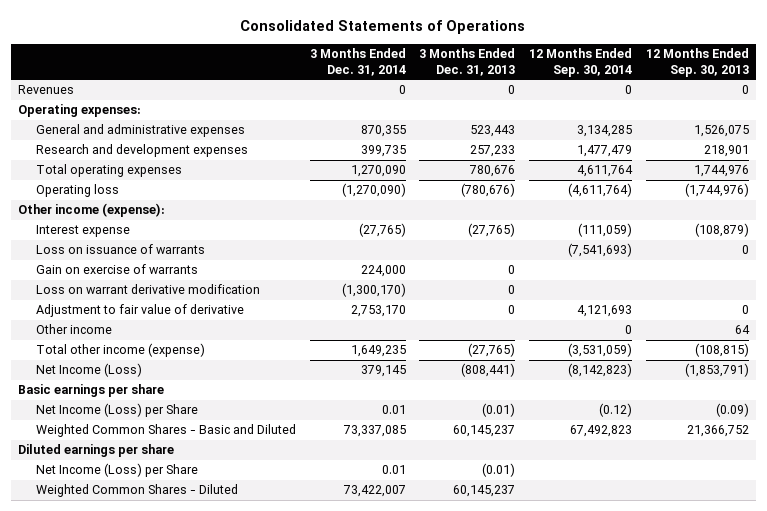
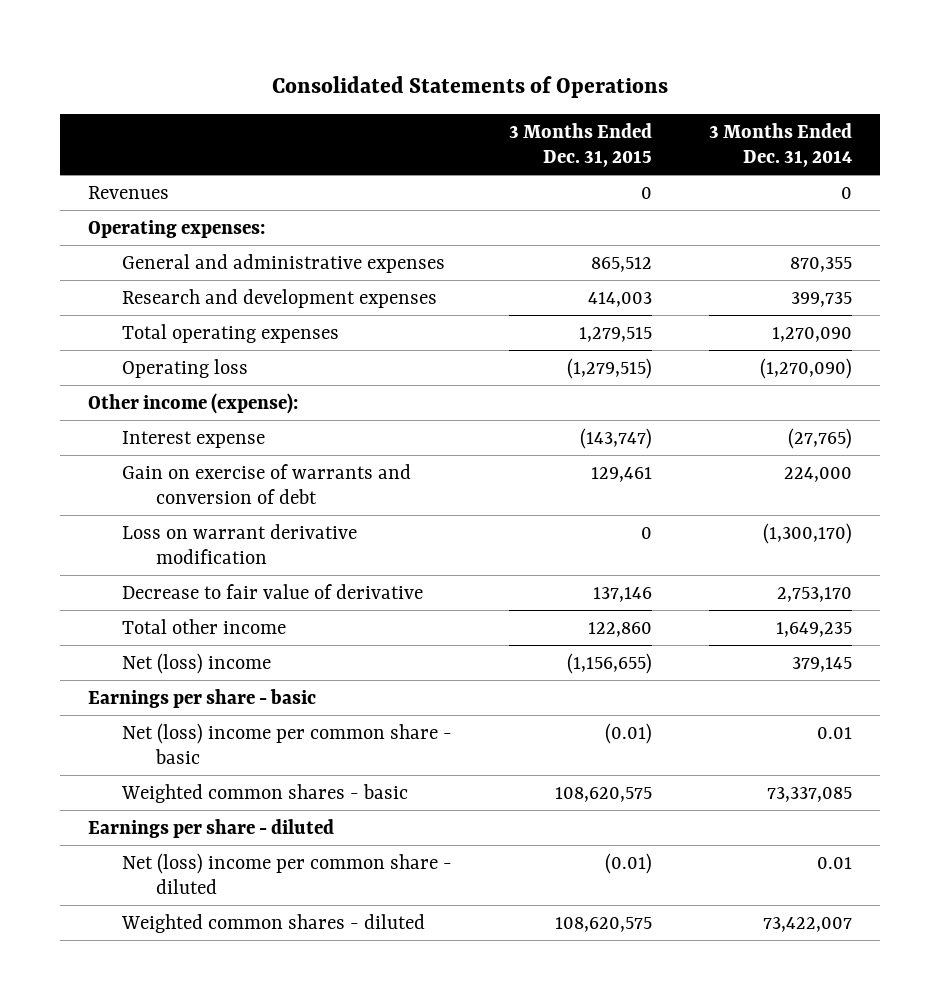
[419,48,516,76] 3 Months Ended Dec. 31, 2013 -> none
[528,48,632,77] 12 Months Ended Sep. 30, 2014 -> none
[645,48,749,77] 12 Months Ended Sep. 30, 2013 -> none
none -> [508,122,652,168] 3 Months Ended Dec. 31, 2015
[35,244,205,255] Loss on issuance of warrants -> none
[35,264,198,275] Gain on exercise of warrants -> [122,463,412,504] Gain on exercise of warrants and conversion of debt
[35,324,112,335] Other income -> none
[35,304,244,318] Adjustment to fair value of derivative -> [122,583,424,599] Decrease to fair value of derivative
[35,343,205,358] Total other income (expense) -> [122,618,287,634] Total other income
[35,363,142,378] Net Income (Loss) -> [122,652,272,674] Net (loss) income
[18,384,165,398] Basic earnings per share -> [88,688,317,708] Earnings per share - basic
[35,403,198,418] Net Income (Loss) per Share -> [122,722,453,764] Net (loss) income per common share - basic
[35,424,296,438] Weighted Common Shares - Basic and Diluted -> [121,783,409,803] Weighted common shares - basic
[18,444,175,458] Diluted earnings per share -> [88,818,335,838] Earnings per share - diluted
[35,463,198,478] Net Income (Loss) per Share -> [122,852,453,894] Net (loss) income per common share - diluted
[35,484,238,498] Weighted Common Shares - Diluted -> [121,913,426,933] Weighted common shares - diluted

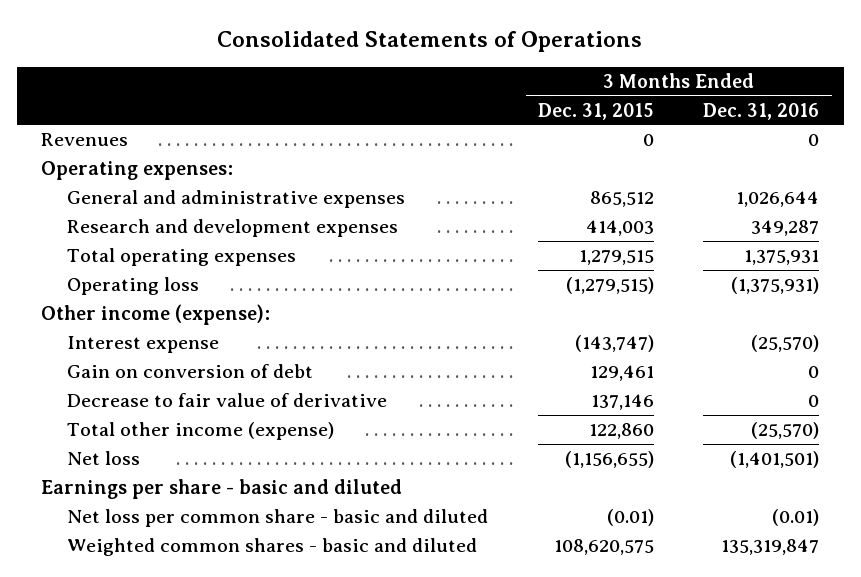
[708,122,852,168] 3 Months Ended Dec. 31, 2014 -> none
none -> [703,102,820,120] Dec. 31, 2016
[122,523,358,564] Loss on warrant derivative modification -> none
[122,463,412,504] Gain on exercise of warrants and conversion of debt -> [67,364,314,379] Gain on conversion of debt
[88,818,335,838] Earnings per share - diluted -> none
[122,852,453,894] Net (loss) income per common share - diluted -> none
[121,913,426,933] Weighted common shares - diluted -> none
[122,618,287,634] Total other income -> [67,422,335,441] Total other income (expense)
[122,652,272,674] Net (loss) income -> [67,451,141,466] Net loss
[88,688,317,708] Earnings per share - basic -> [41,479,403,500] Earnings per share - basic and diluted
[122,722,453,764] Net (loss) income per common share - basic -> [67,509,489,528] Net loss per common share - basic and diluted
[121,783,409,803] Weighted common shares - basic -> [67,538,478,557] Weighted common shares - basic and diluted

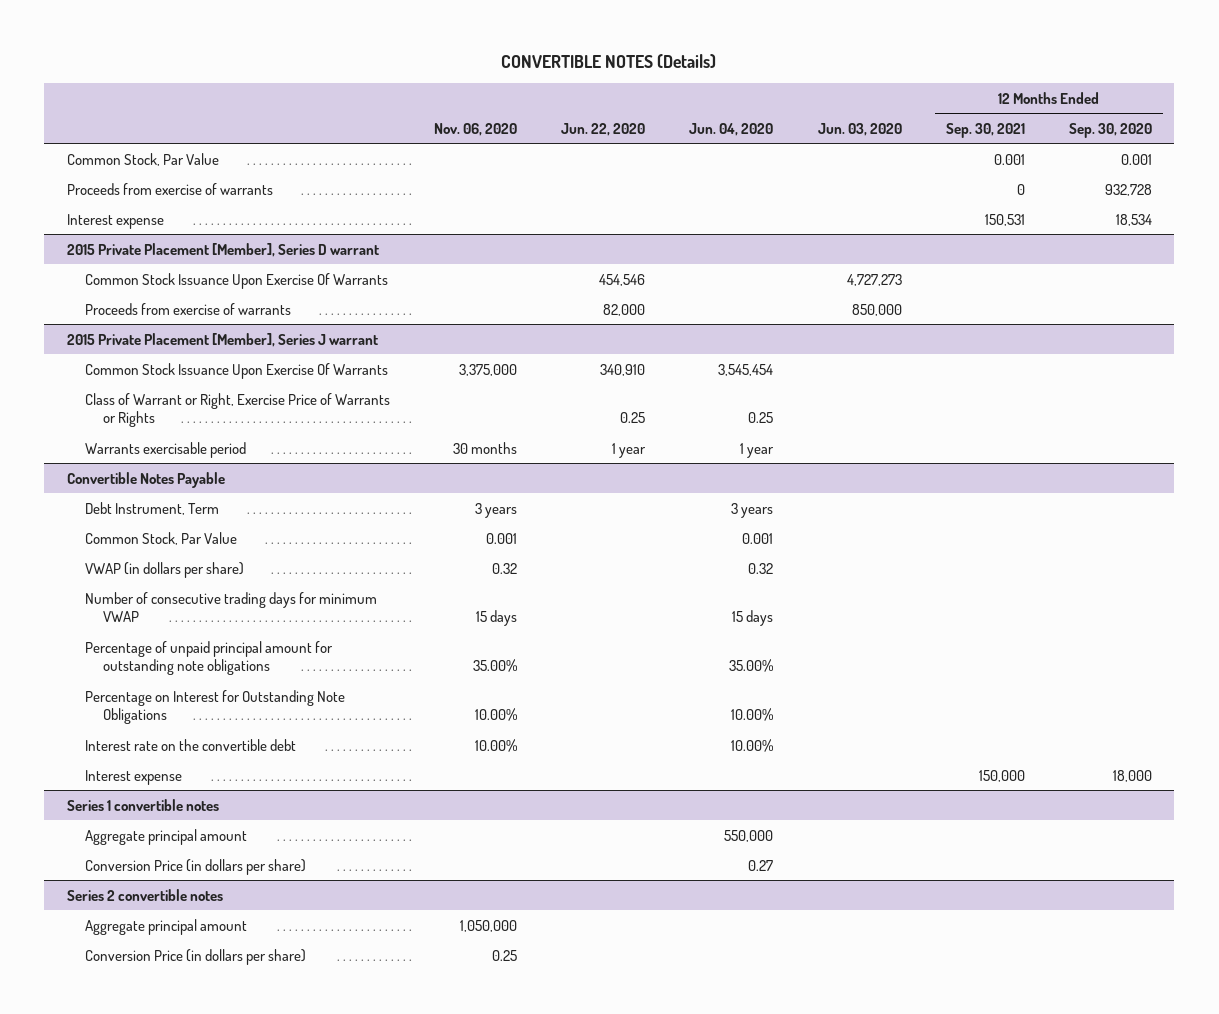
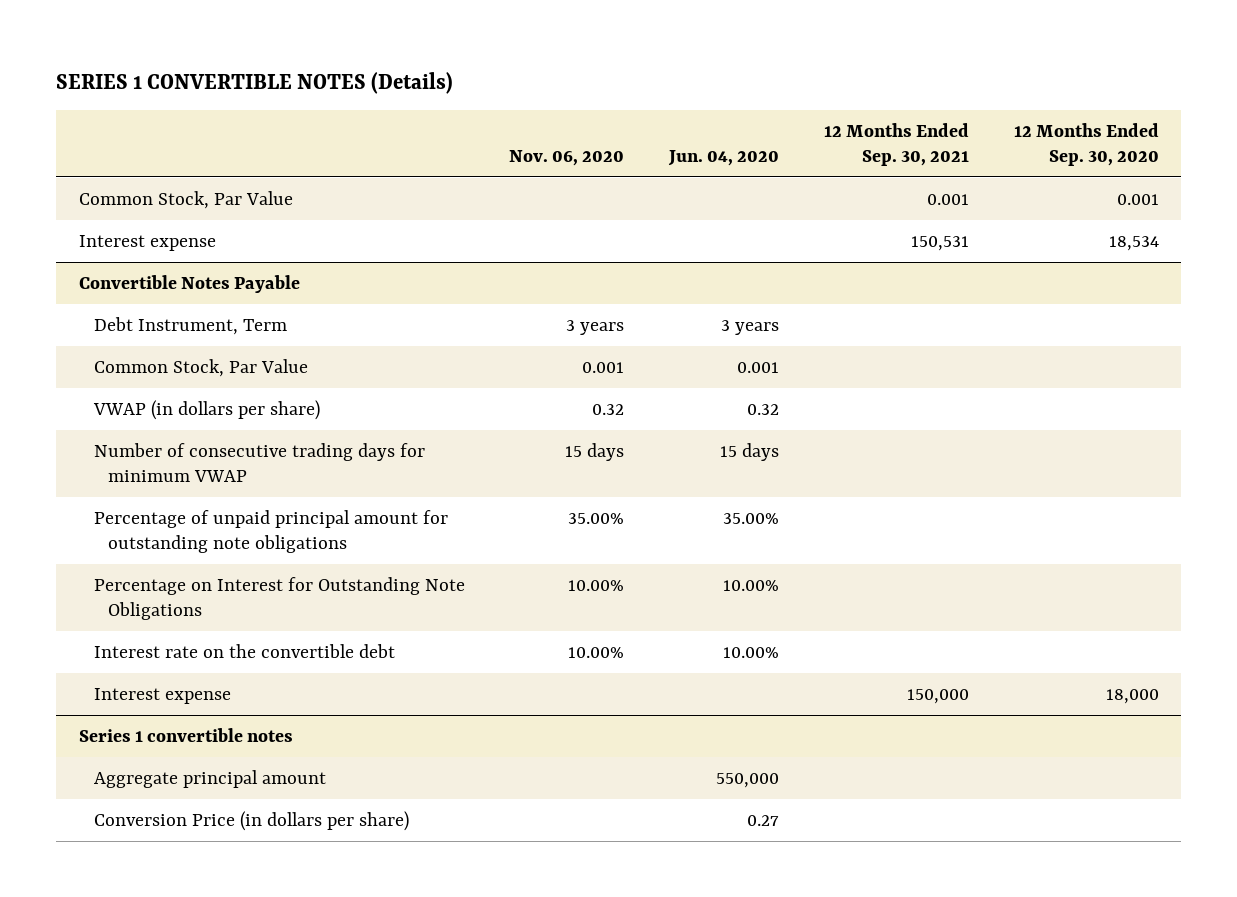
[501,53,717,68] CONVERTIBLE NOTES (Details) -> [56,71,454,94] SERIES 1 CONVERTIBLE NOTES (Details)
[561,122,646,136] Jun. 22, 2020 -> none
[817,122,902,136] Jun. 03, 2020 -> none
[66,182,273,195] Proceeds from exercise of warrants -> none
[66,242,379,257] 2015 Private Placement [Member], Series D warrant -> none
[84,272,388,289] Common Stock Issuance Upon Exercise Of Warrants -> none
[84,302,291,315] Proceeds from exercise of warrants -> none
[66,332,378,347] 2015 Private Placement [Member], Series J warrant -> none
[84,362,388,379] Common Stock Issuance Upon Exercise Of Warrants -> none
[84,392,390,428] Class of Warrant or Right, Exercise Price of Warrants or Rights -> none
[84,441,246,458] Warrants exercisable period -> none
[66,888,223,901] Series 2 convertible notes -> none
[84,918,247,935] Aggregate principal amount -> none
[84,948,306,965] Conversion Price (in dollars per share) -> none

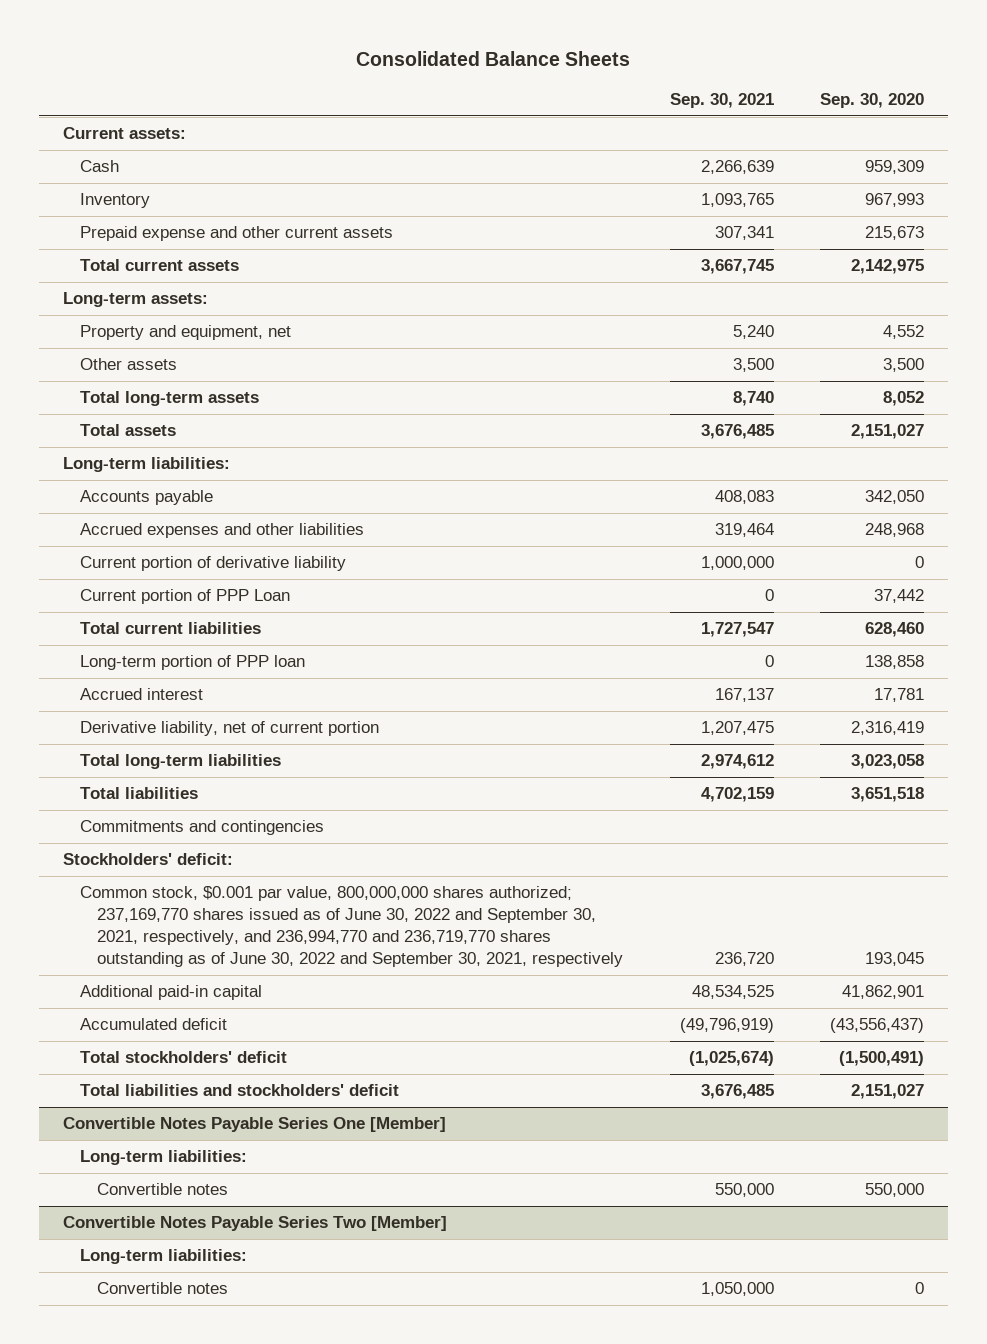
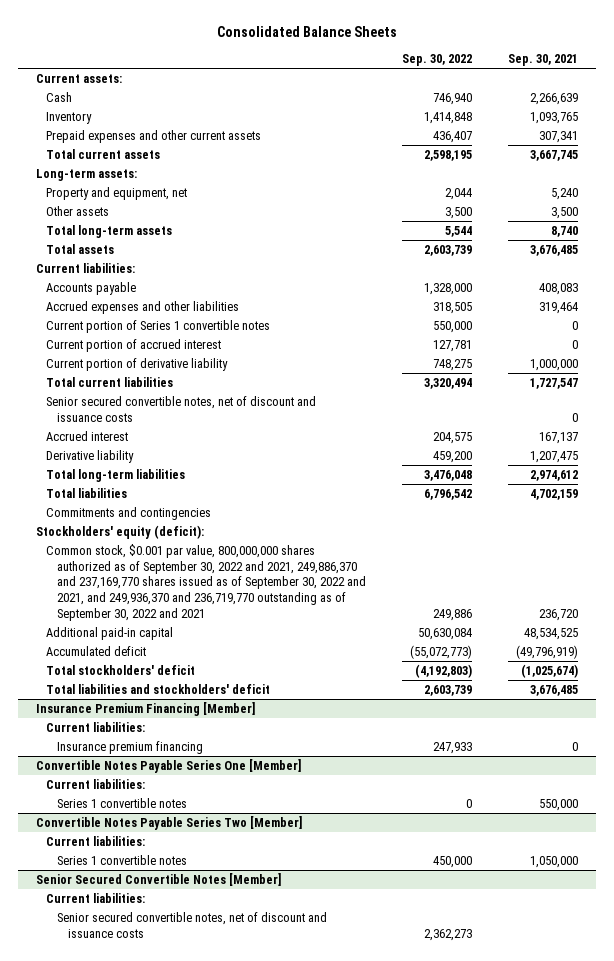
[820,93,925,109] Sep. 30, 2020 -> none
none -> [402,54,473,67] Sep. 30, 2022
[79,226,393,242] Prepaid expense and other current assets -> [46,129,262,143] Prepaid expenses and other current assets
[62,457,230,473] Long-term liabilities: -> [35,262,135,273] Current liabilities:
none -> [46,319,271,333] Current portion of Series 1 convertible notes
none -> [46,338,222,352] Current portion of accrued interest
[79,589,290,605] Current portion of PPP Loan -> none
[79,655,305,671] Long-term portion of PPP loan -> none
none -> [46,395,317,422] Senior secured convertible notes, net of discount and issuance costs
[79,721,379,737] Derivative liability, net of current portion -> [46,449,135,463] Derivative liability
[62,853,233,866] Stockholders' deficit: -> [35,524,204,539] Stockholders' equity (deficit):
[79,886,624,968] Common stock, $0.001 par value, 800,000,000 shares authorized; 237,169,770 shares issued as of June 30, 2022 and September 30, 2021, respectively, and 236,994,770 and 236,719,770 shares outstanding as of June 30, 2022 and September 30, 2021, respectively -> [46,543,367,621] Common stock, $0.001 par value, 800,000,000 shares authorized as of September 30, 2022 and 2021, 249,886,370 and 237,169,770 shares issued as of September 30, 2022 and 2021, and 249,936,370 and 236,719,770 outstanding as of September 30, 2022 and 2021
none -> [35,701,255,716] Insurance Premium Financing [Member]
none -> [46,721,146,732] Current liabilities:
none -> [57,740,204,754] Insurance premium financing
[79,1150,247,1166] Long-term liabilities: -> [46,778,146,789] Current liabilities:
[97,1183,229,1196] Convertible notes -> [57,797,188,808] Series 1 convertible notes
[79,1249,247,1265] Long-term liabilities: -> [46,835,146,846] Current liabilities:
[97,1282,229,1295] Convertible notes -> [57,854,188,865] Series 1 convertible notes
none -> [35,872,281,886] Senior Secured Convertible Notes [Member]
none -> [46,892,146,903] Current liabilities:
none -> [57,911,328,938] Senior secured convertible notes, net of discount and issuance costs

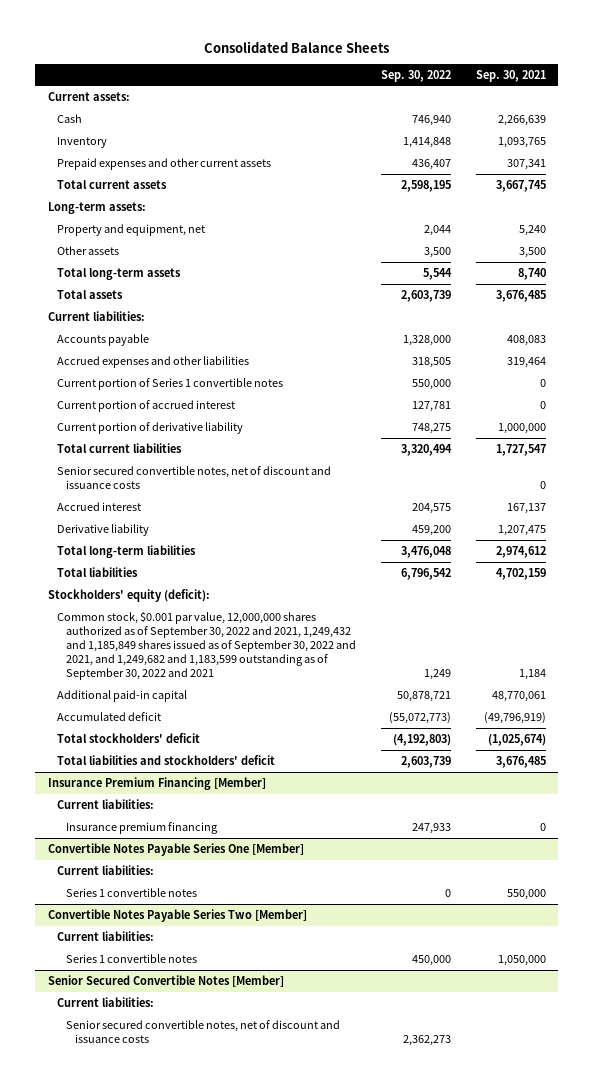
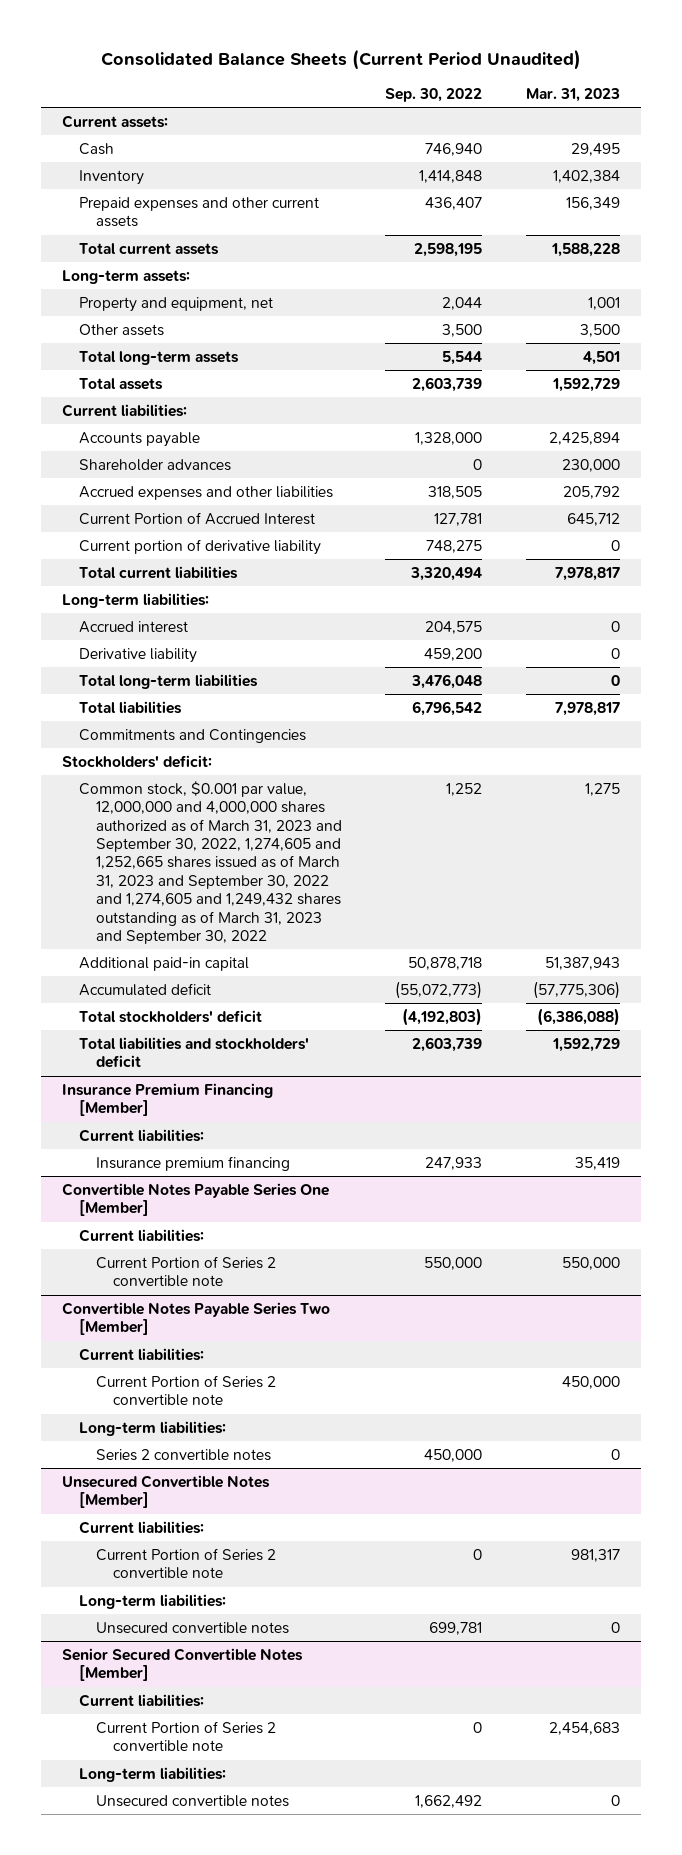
[203,40,389,53] Consolidated Balance Sheets -> [100,48,581,70] Consolidated Balance Sheets (Current Period Unaudited)
[475,69,546,82] Sep. 30, 2021 -> none
none -> [525,87,620,102] Mar. 31, 2023
none -> [79,458,232,471] Shareholder advances
[56,377,283,390] Current portion of Series 1 convertible notes -> none
[56,399,235,412] Current portion of accrued interest -> [79,511,316,525] Current Portion of Accrued Interest
[56,465,331,490] Senior secured convertible notes, net of discount and issuance costs -> none
none -> [62,592,210,608] Long-term liabilities:
none -> [79,728,307,743] Commitments and Contingencies
[47,588,210,602] Stockholders' equity (deficit): -> [62,754,213,768] Stockholders' deficit:
[56,610,357,681] Common stock, $0.001 par value, 12,000,000 shares authorized as of September 30, 2022 and 2021, 1,249,432 and 1,185,849 shares issued as of September 30, 2022 and 2021, and 1,249,682 and 1,183,599 outstanding as of September 30, 2022 and 2021 -> [79,780,343,945] Common stock, $0.001 par value, 12,000,000 and 4,000,000 shares authorized as of March 31, 2023 and September 30, 2022, 1,274,605 and 1,252,665 shares issued as of March 31, 2023 and September 30, 2022 and 1,274,605 and 1,249,432 shares outstanding as of March 31, 2023 and September 30, 2022
[423,669,451,681] 1,249 -> [446,782,483,796] 1,252
[396,690,451,702] 50,878,721 -> [408,956,483,970] 50,878,718
[66,887,198,897] Series 1 convertible notes -> none
none -> [96,1255,277,1288] Current Portion of Series 2 convertible note
none -> [96,1374,277,1407] Current Portion of Series 2 convertible note
none -> [79,1420,227,1436] Long-term liabilities:
[66,953,198,963] Series 1 convertible notes -> [96,1448,272,1461] Series 2 convertible notes
none -> [62,1474,271,1509] Unsecured Convertible Notes [Member]
none -> [79,1520,205,1534] Current liabilities:
none -> [96,1547,277,1580] Current Portion of Series 2 convertible note
none -> [79,1593,227,1609] Long-term liabilities:
none -> [96,1621,290,1634] Unsecured convertible notes
[66,1019,341,1044] Senior secured convertible notes, net of discount and issuance costs -> none
none -> [96,1720,277,1753] Current Portion of Series 2 convertible note
none -> [79,1766,227,1782] Long-term liabilities:
none -> [96,1794,290,1807] Unsecured convertible notes

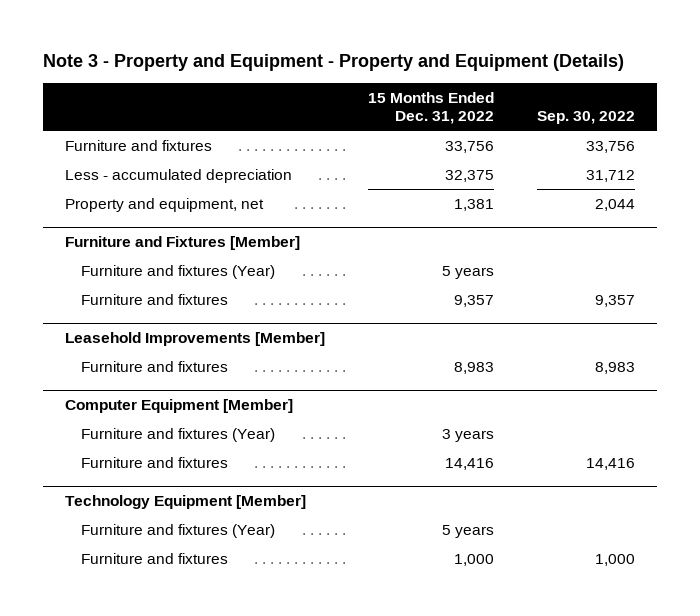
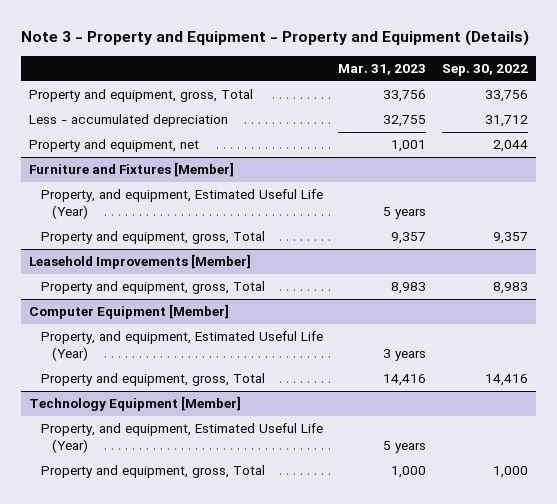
[368,91,495,124] 15 Months Ended Dec. 31, 2022 -> none
none -> [338,64,427,76] Mar. 31, 2023
[64,140,212,152] Furniture and fixtures -> [28,89,253,103] Property and equipment, gross, Total
[81,265,276,280] Furniture and fixtures (Year) -> [40,189,323,220] Property, and equipment, Estimated Useful Life (Year)
[81,294,229,306] Furniture and fixtures -> [40,231,265,245] Property and equipment, gross, Total
[81,361,229,373] Furniture and fixtures -> [40,281,265,295] Property and equipment, gross, Total
[81,428,276,443] Furniture and fixtures (Year) -> [40,331,323,362] Property, and equipment, Estimated Useful Life (Year)
[81,457,229,469] Furniture and fixtures -> [40,373,265,387] Property and equipment, gross, Total
[81,524,276,539] Furniture and fixtures (Year) -> [40,423,323,454] Property, and equipment, Estimated Useful Life (Year)
[81,553,229,565] Furniture and fixtures -> [40,465,265,479] Property and equipment, gross, Total

